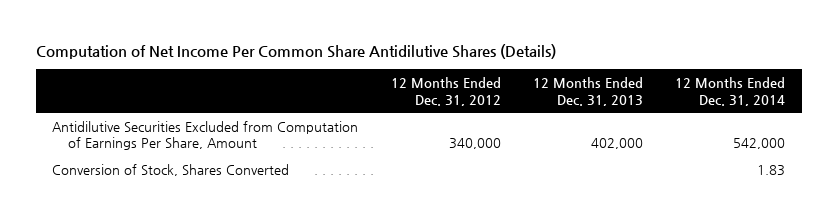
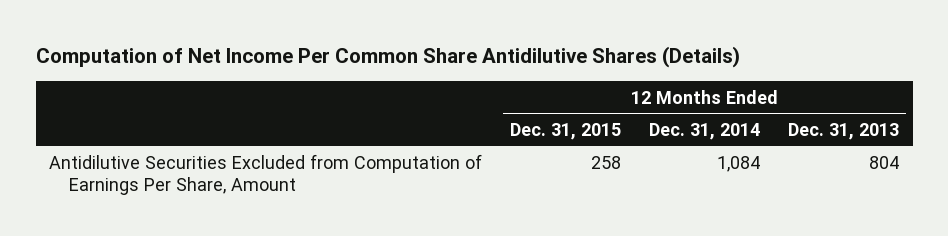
[390,77,501,106] 12 Months Ended Dec. 31, 2012 -> none
none -> [510,122,622,140] Dec. 31, 2015
[52,163,290,176] Conversion of Stock, Shares Converted -> none
[591,138,644,150] 402,000 -> [868,156,899,170] 804
[733,138,786,150] 542,000 -> [717,156,761,173] 1,084

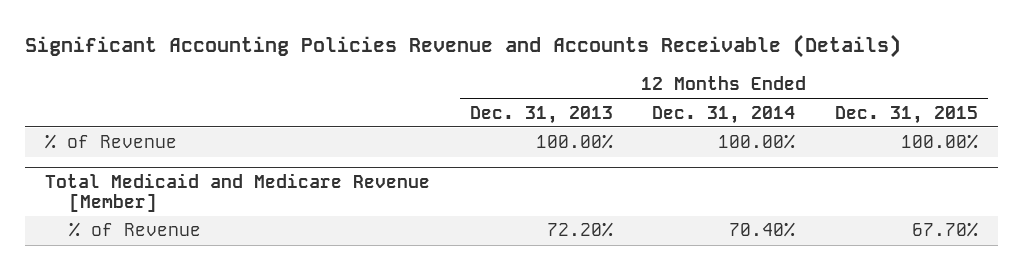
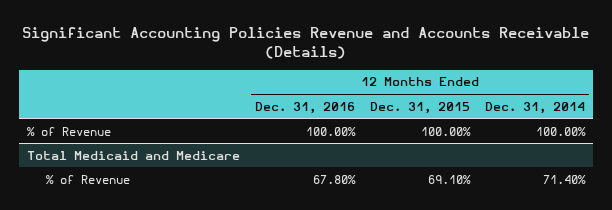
[469,105,613,124] Dec. 31, 2013 -> none
none -> [254,101,355,114] Dec. 31, 2016
[45,172,431,213] Total Medicaid and Medicare Revenue [Member] -> [26,150,240,160] Total Medicaid and Medicare
[729,222,796,238] 70.40% -> [543,174,587,184] 71.40%
[911,222,978,238] 67.70% -> [428,174,472,184] 69.10%

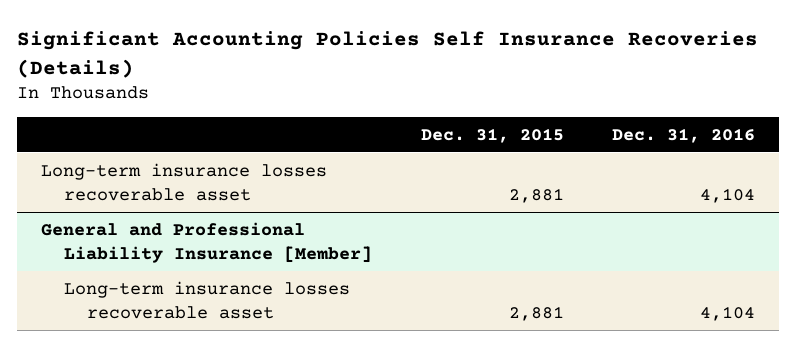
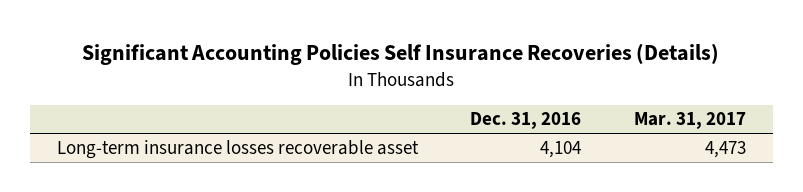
[420,127,564,143] Dec. 31, 2015 -> none
none -> [634,112,747,130] Mar. 31, 2017
[41,221,373,263] General and Professional Liability Insurance [Member] -> none
[64,280,351,319] Long-term insurance losses recoverable asset -> none

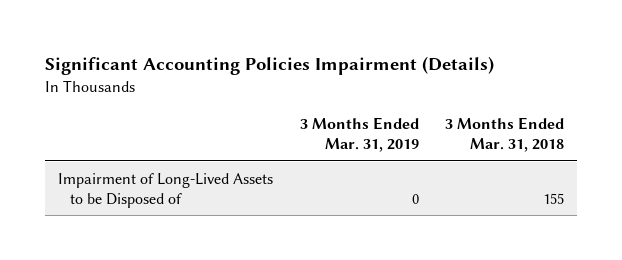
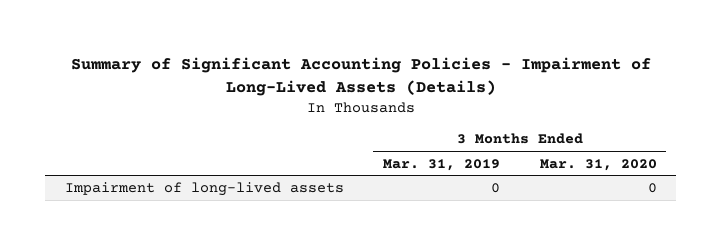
[45,56,495,76] Significant Accounting Policies Impairment (Details) -> [70,56,651,96] Summary of Significant Accounting Policies - Impairment of Long-Lived Assets (Details)
[444,117,564,153] 3 Months Ended Mar. 31, 2018 -> none
none -> [539,158,657,171] Mar. 31, 2020
[58,172,274,208] Impairment of Long-Lived Assets to be Disposed of -> [64,182,344,197] Impairment of long-lived assets

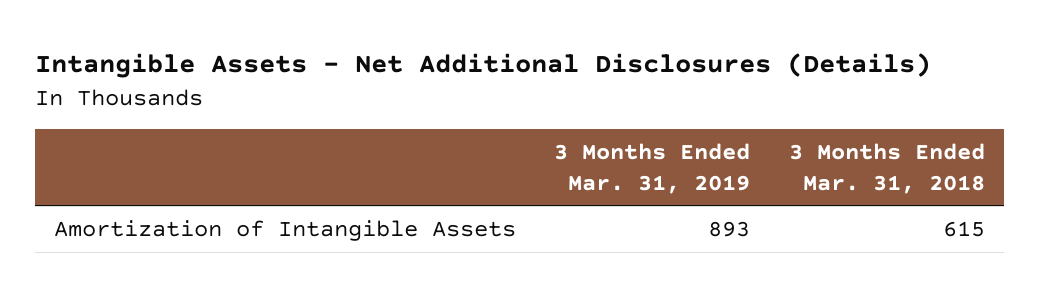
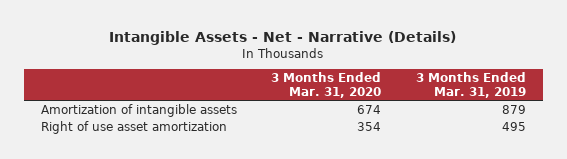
[34,53,931,79] Intangible Assets - Net Additional Disclosures (Details) -> [109,31,457,46] Intangible Assets - Net - Narrative (Details)
[788,142,985,194] 3 Months Ended Mar. 31, 2018 -> none
none -> [271,71,382,98] 3 Months Ended Mar. 31, 2020
[53,219,516,241] Amortization of Intangible Assets -> [41,103,238,117] Amortization of intangible assets
[708,220,751,237] 893 -> [501,104,526,114] 879
none -> [41,120,228,134] Right of use asset amortization

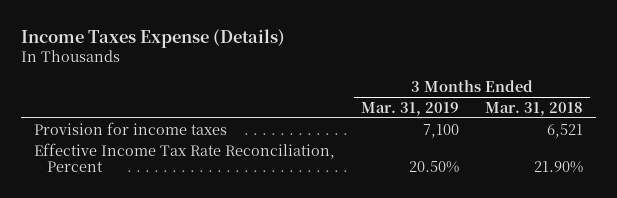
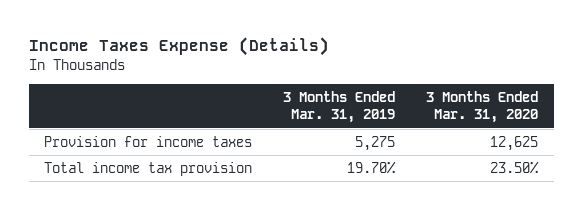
[485,101,584,116] Mar. 31, 2018 -> none
none -> [426,90,539,124] 3 Months Ended Mar. 31, 2020
[422,123,459,138] 7,100 -> [355,136,396,152] 5,275
[33,142,335,173] Effective Income Tax Rate Reconciliation, Percent -> [44,162,253,177] Total income tax provision
[408,161,459,174] 20.50% -> [347,161,397,175] 19.70%

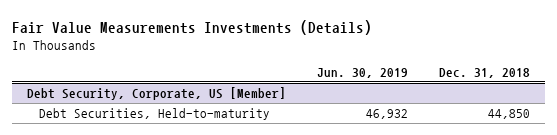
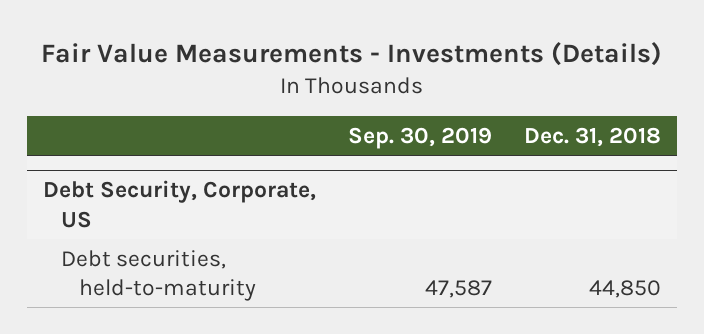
[11,19,372,35] Fair Value Measurements Investments (Details) -> [41,42,663,67] Fair Value Measurements - Investments (Details)
[316,68,408,79] Jun. 30, 2019 -> none
none -> [348,126,493,149] Sep. 30, 2019
[27,87,287,101] Debt Security, Corporate, US [Member] -> [42,180,316,228] Debt Security, Corporate, US
[38,108,270,121] Debt Securities, Held-to-maturity -> [60,249,256,301] Debt securities, held-to-maturity

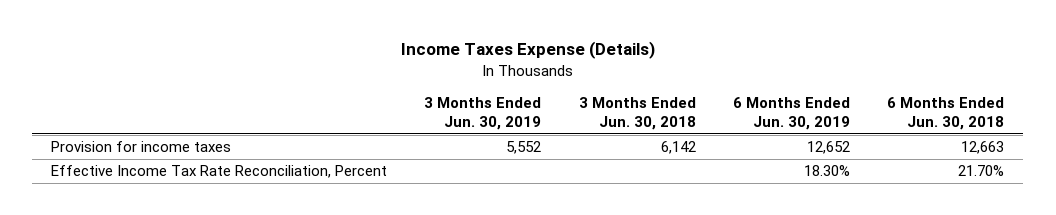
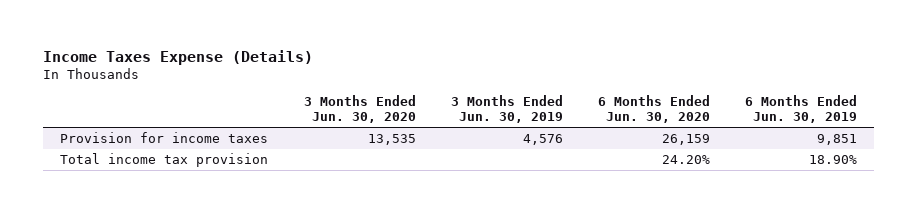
[578,96,696,131] 3 Months Ended Jun. 30, 2018 -> none
[887,96,1005,131] 6 Months Ended Jun. 30, 2018 -> none
none -> [303,95,416,124] 3 Months Ended Jun. 30, 2020
none -> [597,95,710,124] 6 Months Ended Jun. 30, 2020
[506,141,542,155] 5,552 -> [522,134,563,146] 4,576
[807,141,851,155] 12,652 -> [816,134,857,146] 9,851
[51,165,388,179] Effective Income Tax Rate Reconciliation, Percent -> [60,153,269,168] Total income tax provision
[804,165,851,177] 18.30% -> [808,155,857,165] 18.90%

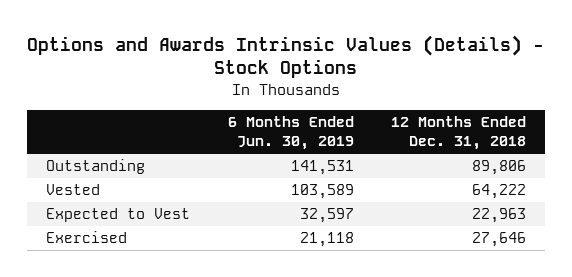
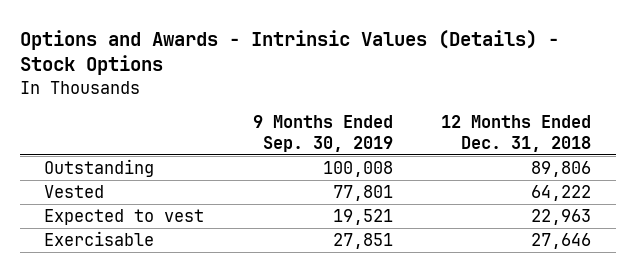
[27,34,545,79] Options and Awards Intrinsic Values (Details) - Stock Options -> [19,29,559,76] Options and Awards - Intrinsic Values (Details) - Stock Options
[227,116,354,151] 6 Months Ended Jun. 30, 2019 -> none
none -> [252,115,393,152] 9 Months Ended Sep. 30, 2019
[46,208,191,223] Expected to Vest -> [44,209,205,226] Expected to vest
[46,231,128,244] Exercised -> [44,231,155,247] Exercisable

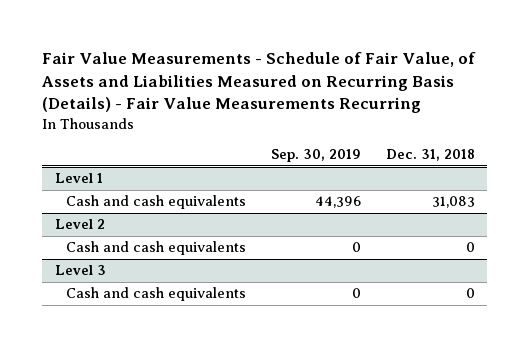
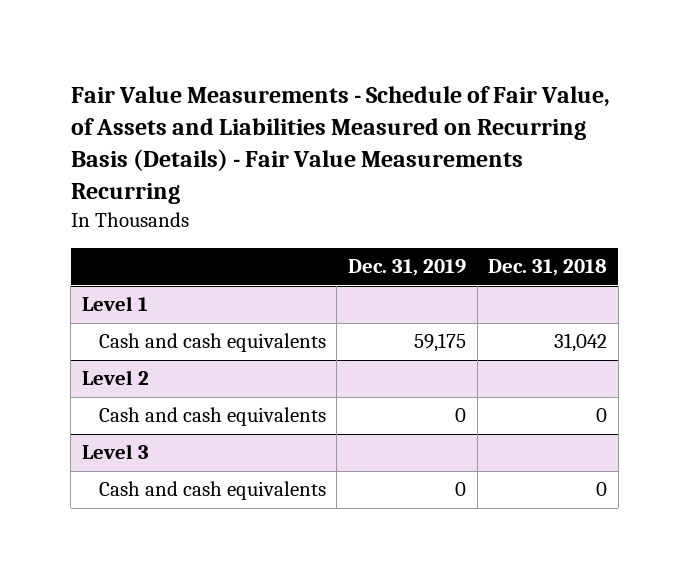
[270,149,361,163] Sep. 30, 2019 -> none
none -> [347,259,466,277] Dec. 31, 2019
[431,196,475,209] 31,083 -> [554,333,608,353] 31,042

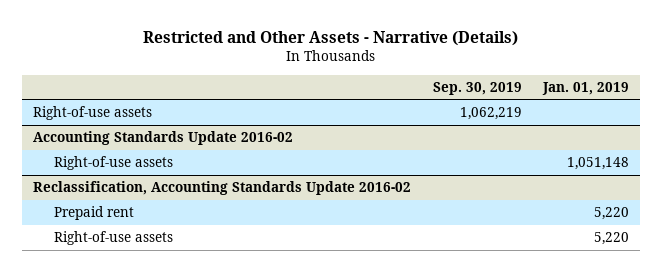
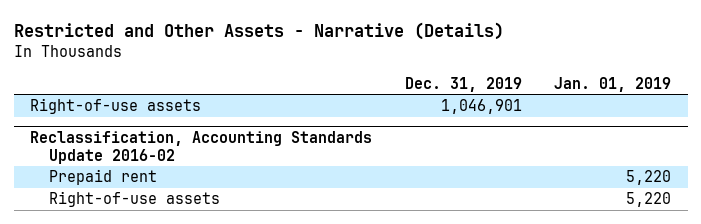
[432,81,522,95] Sep. 30, 2019 -> none
none -> [404,76,522,92] Dec. 31, 2019
[33,131,294,146] Accounting Standards Update 2016-02 -> none
[53,156,173,171] Right-of-use assets -> none

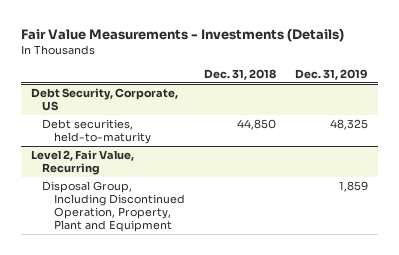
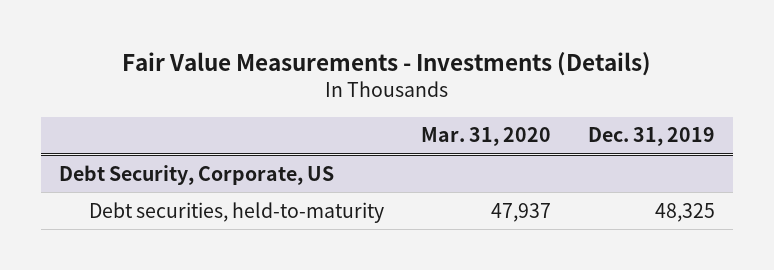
[204,69,277,81] Dec. 31, 2018 -> none
none -> [421,127,552,147] Mar. 31, 2020
[30,150,134,176] Level 2, Fair Value, Recurring -> none
[42,181,185,233] Disposal Group, Including Discontinued Operation, Property, Plant and Equipment -> none

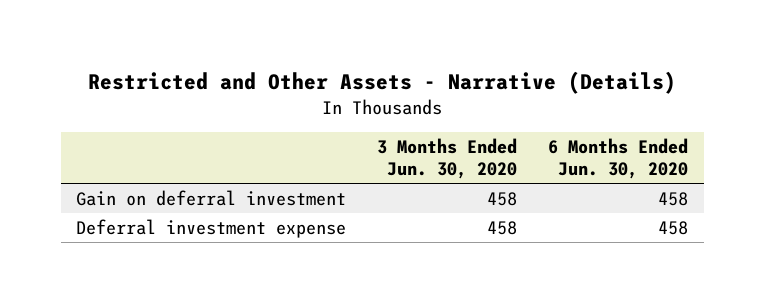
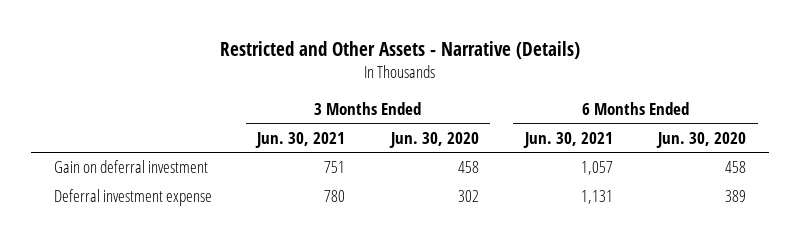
none -> [255,131,346,148] Jun. 30, 2021
none -> [522,131,613,148] Jun. 30, 2021
[487,221,518,236] 458 -> [457,190,479,203] 302
[658,221,689,236] 458 -> [725,190,747,203] 389

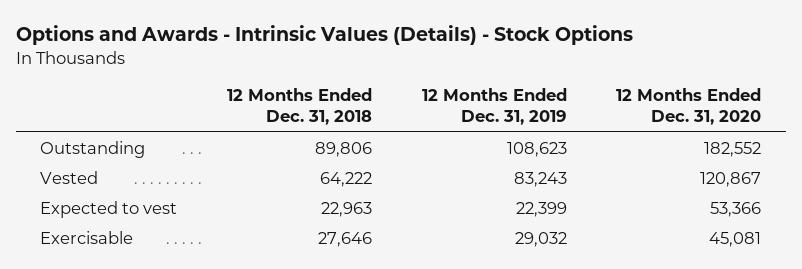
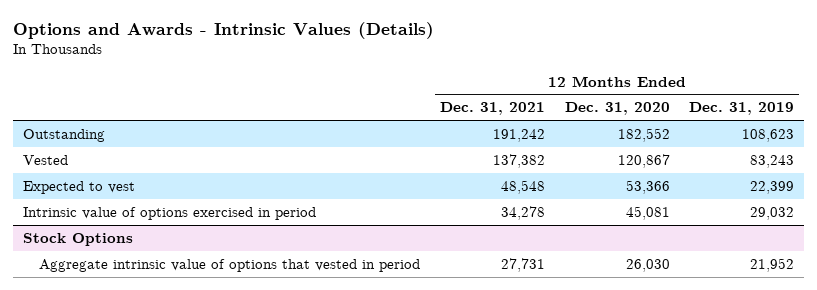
[15,25,633,46] Options and Awards - Intrinsic Values (Details) - Stock Options -> [12,22,434,40] Options and Awards - Intrinsic Values (Details)
[227,88,373,126] 12 Months Ended Dec. 31, 2018 -> none
none -> [439,102,545,116] Dec. 31, 2021
[40,231,134,245] Exercisable -> [22,206,316,220] Intrinsic value of options exercised in period
none -> [22,232,133,246] Stock Options
none -> [38,258,420,272] Aggregate intrinsic value of options that vested in period

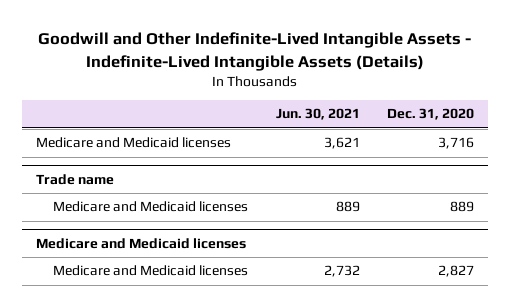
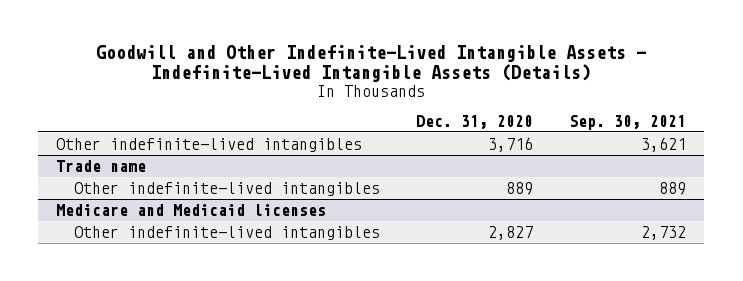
[275,108,360,121] Jun. 30, 2021 -> none
none -> [569,114,687,130] Sep. 30, 2021
[36,137,232,149] Medicare and Medicaid licenses -> [56,137,363,152] Other indefinite-lived intangibles
[53,201,249,213] Medicare and Medicaid licenses -> [74,181,381,196] Other indefinite-lived intangibles
[53,265,249,277] Medicare and Medicaid licenses -> [74,225,381,240] Other indefinite-lived intangibles

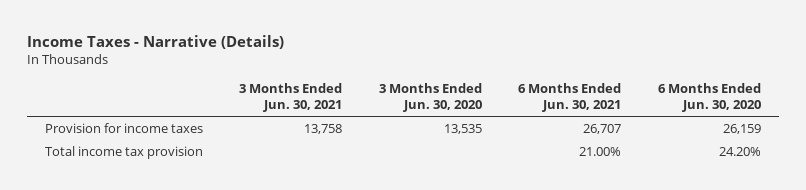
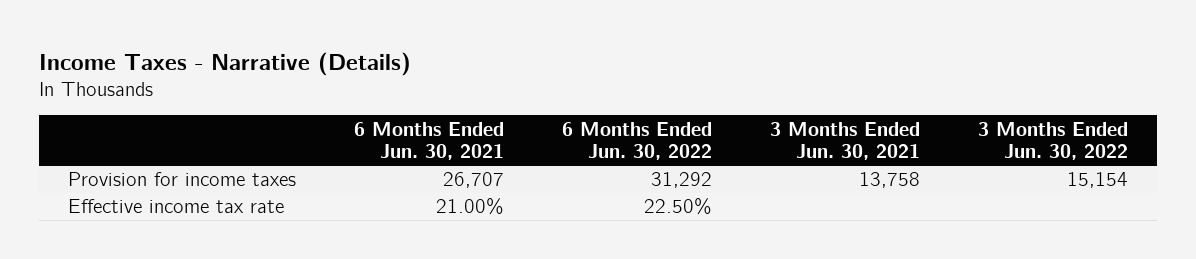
[378,82,482,112] 3 Months Ended Jun. 30, 2020 -> none
[657,82,761,112] 6 Months Ended Jun. 30, 2020 -> none
none -> [561,121,712,161] 6 Months Ended Jun. 30, 2022
none -> [977,121,1128,161] 3 Months Ended Jun. 30, 2022
[45,146,204,160] Total income tax provision -> [68,199,285,214] Effective income tax rate

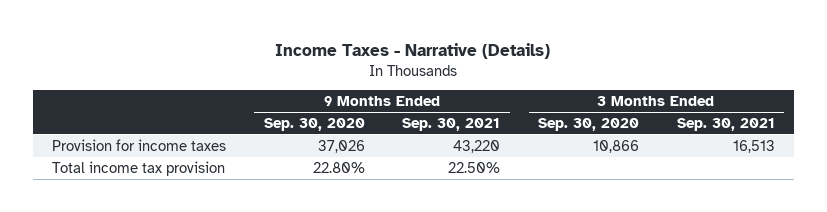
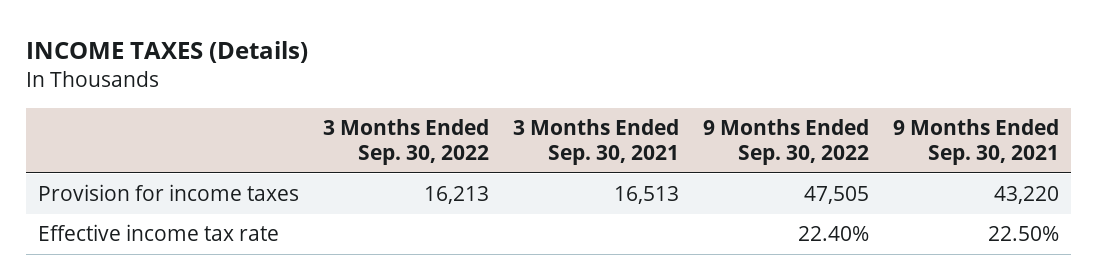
[275,42,551,59] Income Taxes - Narrative (Details) -> [26,40,309,63] INCOME TAXES (Details)
[263,118,365,132] Sep. 30, 2020 -> none
[538,118,640,132] Sep. 30, 2020 -> none
none -> [323,119,490,166] 3 Months Ended Sep. 30, 2022
none -> [703,119,870,166] 9 Months Ended Sep. 30, 2022
[51,160,225,176] Total income tax provision -> [38,224,280,242] Effective income tax rate

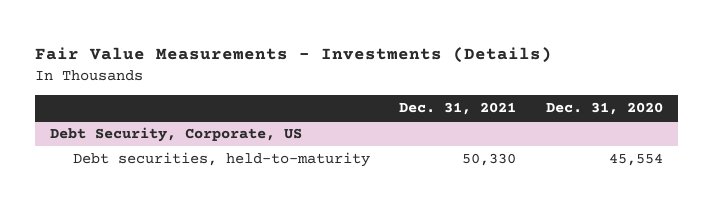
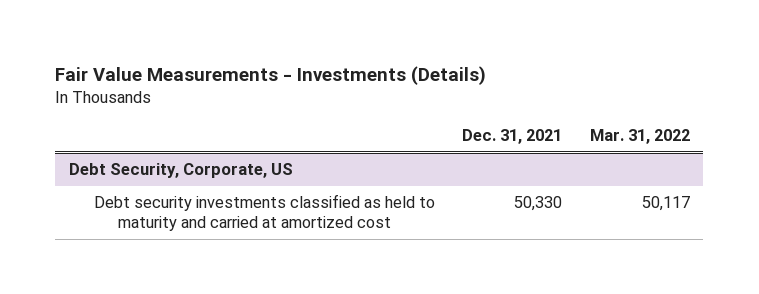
[545,102,663,116] Dec. 31, 2020 -> none
none -> [589,129,690,145] Mar. 31, 2022
[72,152,370,168] Debt securities, held-to-maturity -> [93,194,435,232] Debt security investments classified as held to maturity and carried at amortized cost

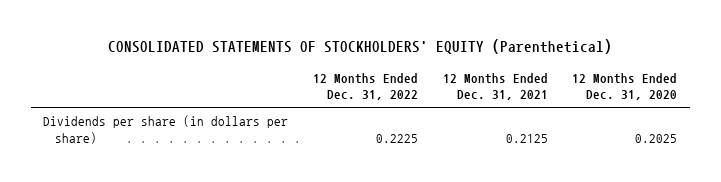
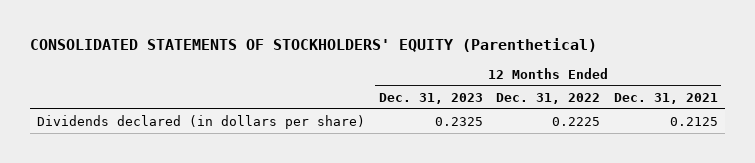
[572,72,678,101] 12 Months Ended Dec. 31, 2020 -> none
none -> [378,92,483,104] Dec. 31, 2023
[43,115,289,145] Dividends per share (in dollars per share) -> [37,115,366,130] Dividends declared (in dollars per share)

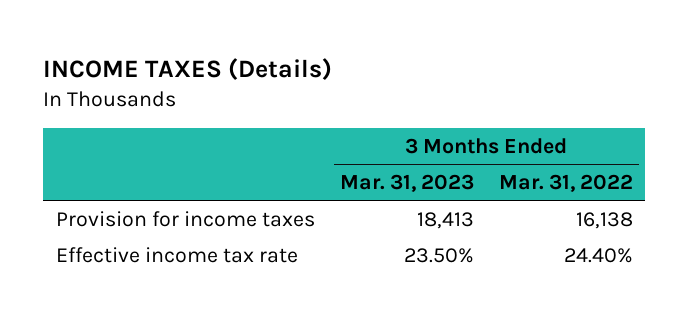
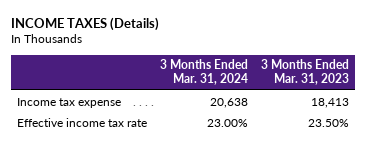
[498,174,633,193] Mar. 31, 2022 -> none
none -> [160,59,249,86] 3 Months Ended Mar. 31, 2024
[55,210,315,227] Provision for income taxes -> [17,97,122,108] Income tax expense

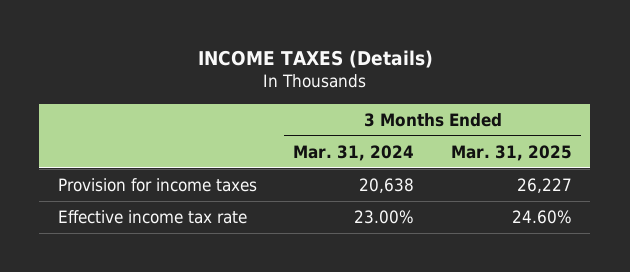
[261,59,350,86] 3 Months Ended Mar. 31, 2023 -> none
none -> [450,144,572,161] Mar. 31, 2025
[17,97,122,108] Income tax expense -> [57,177,257,192] Provision for income taxes

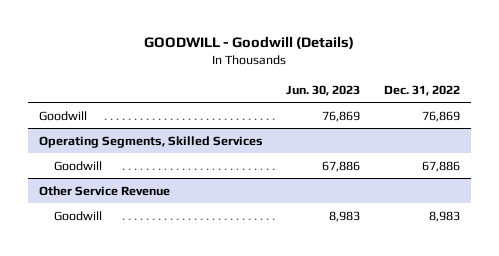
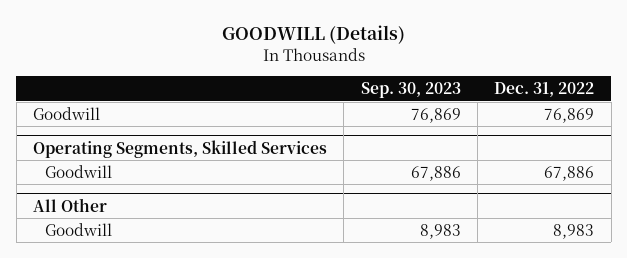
[144,36,355,50] GOODWILL - Goodwill (Details) -> [221,25,405,45] GOODWILL (Details)
[286,84,361,96] Jun. 30, 2023 -> none
none -> [360,82,461,99] Sep. 30, 2023
[39,185,171,196] Other Service Revenue -> [33,197,108,212] All Other

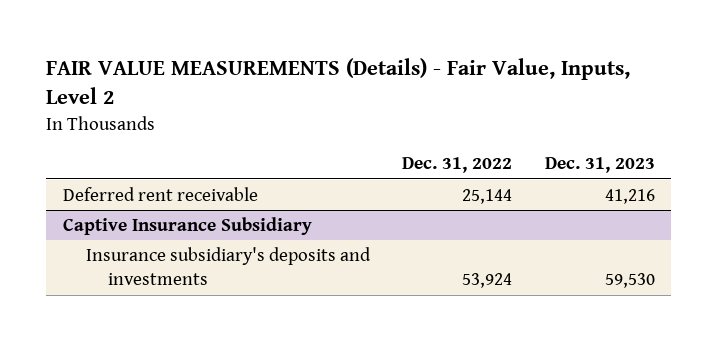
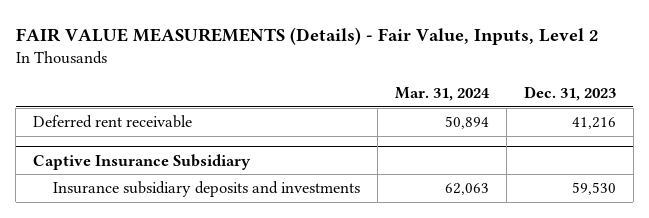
[402,157,513,174] Dec. 31, 2022 -> none
none -> [395,87,491,102] Mar. 31, 2024
[85,246,371,286] Insurance subsidiary's deposits and investments -> [53,181,361,198] Insurance subsidiary deposits and investments

